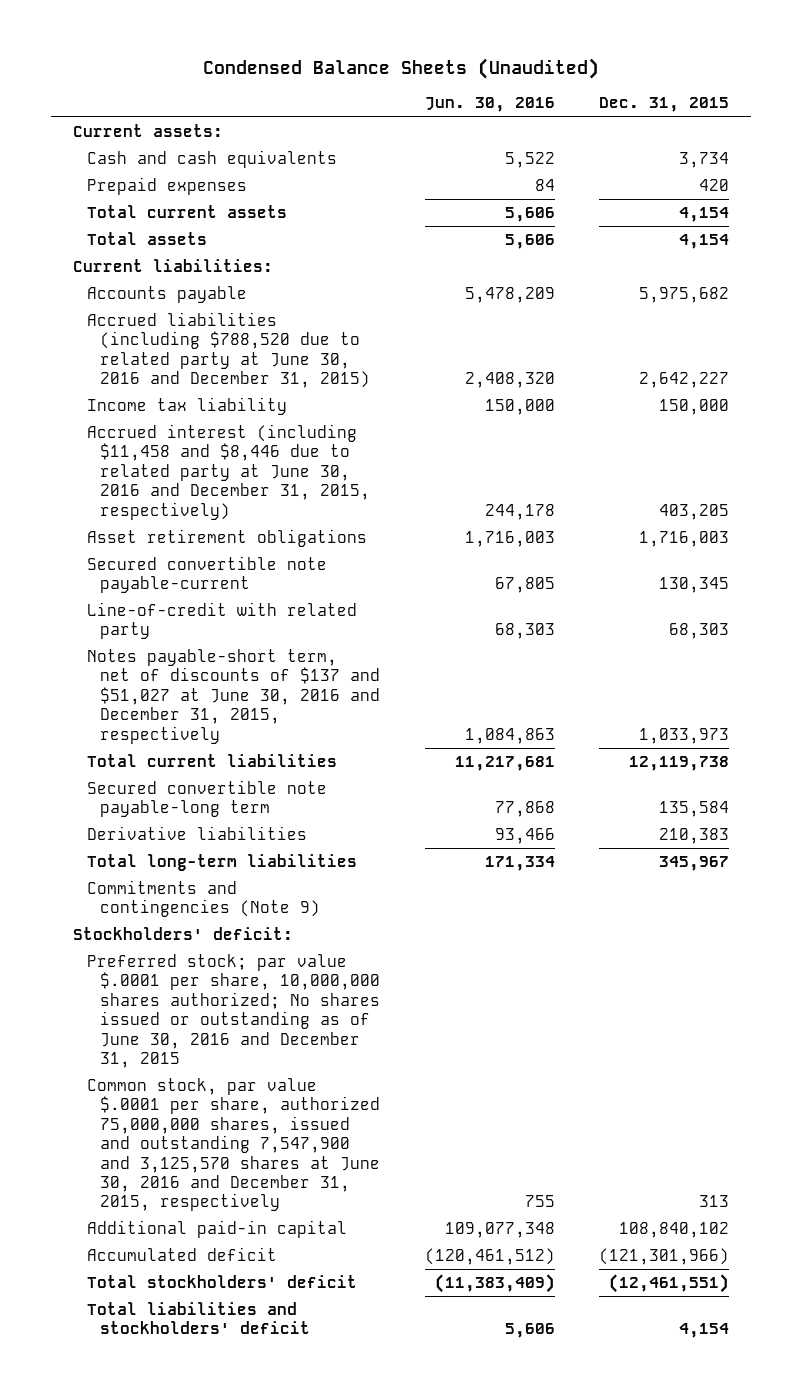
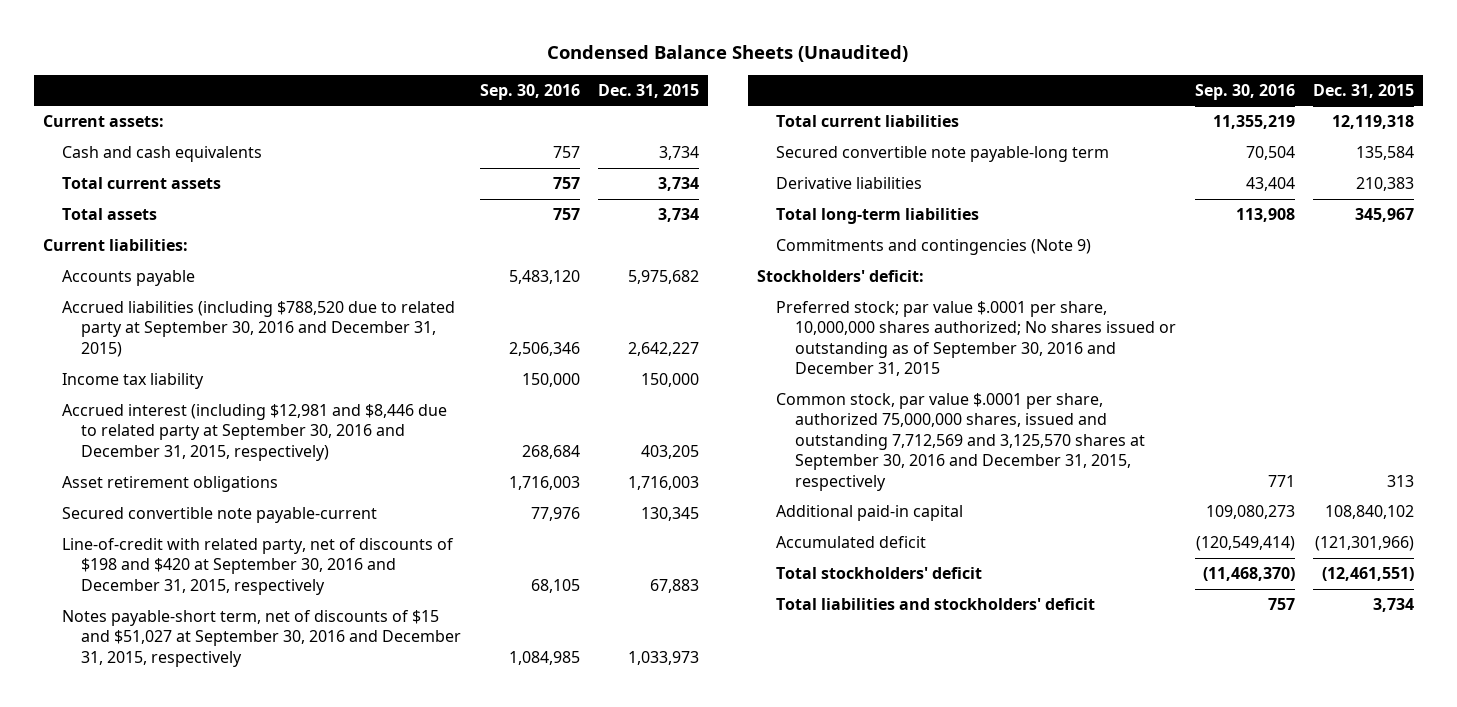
[424,97,555,113] Jun. 30, 2016 -> none
none -> [480,83,581,100] Sep. 30, 2016
[86,176,247,195] Prepaid expenses -> none
[678,206,729,222] 4,154 -> [658,177,700,192] 3,734
[678,233,729,249] 4,154 -> [658,208,700,223] 3,734
[86,311,371,389] Accrued liabilities (including $788,520 due to related party at June 30, 2016 and December 31, 2015) -> [62,301,456,357] Accrued liabilities (including $788,520 due to related party at September 30, 2016 and December 31, 2015)
[86,423,371,520] Accrued interest (including $11,458 and $8,446 due to related party at June 30, 2016 and December 31, 2015, respectively) -> [62,404,448,461] Accrued interest (including $12,981 and $8,446 due to related party at September 30, 2016 and December 31, 2015, respectively)
[86,601,357,640] Line-of-credit with related party -> [62,538,455,595] Line-of-credit with related party, net of discounts of $198 and $420 at September 30, 2016 and December 31, 2015, respectively
[668,623,729,640] 68,303 -> [650,578,700,593] 67,883
[86,648,381,744] Notes payable-short term, net of discounts of $137 and $51,027 at June 30, 2016 and December 31, 2015, respectively -> [62,610,462,667] Notes payable-short term, net of discounts of $15 and $51,027 at September 30, 2016 and December 31, 2015, respectively
[628,755,729,771] 12,119,738 -> [1331,115,1414,130] 12,119,318
[86,953,381,1068] Preferred stock; par value $.0001 per share, 10,000,000 shares authorized; No shares issued or outstanding as of June 30, 2016 and December 31, 2015 -> [776,301,1177,377] Preferred stock; par value $.0001 per share, 10,000,000 shares authorized; No shares issued or outstanding as of September 30, 2016 and December 31, 2015
[86,1077,381,1212] Common stock, par value $.0001 per share, authorized 75,000,000 shares, issued and outstanding 7,547,900 and 3,125,570 shares at June 30, 2016 and December 31, 2015, respectively -> [776,393,1146,491] Common stock, par value $.0001 per share, authorized 75,000,000 shares, issued and outstanding 7,712,569 and 3,125,570 shares at September 30, 2016 and December 31, 2015, respectively
[678,1323,729,1339] 4,154 -> [1372,598,1414,613] 3,734

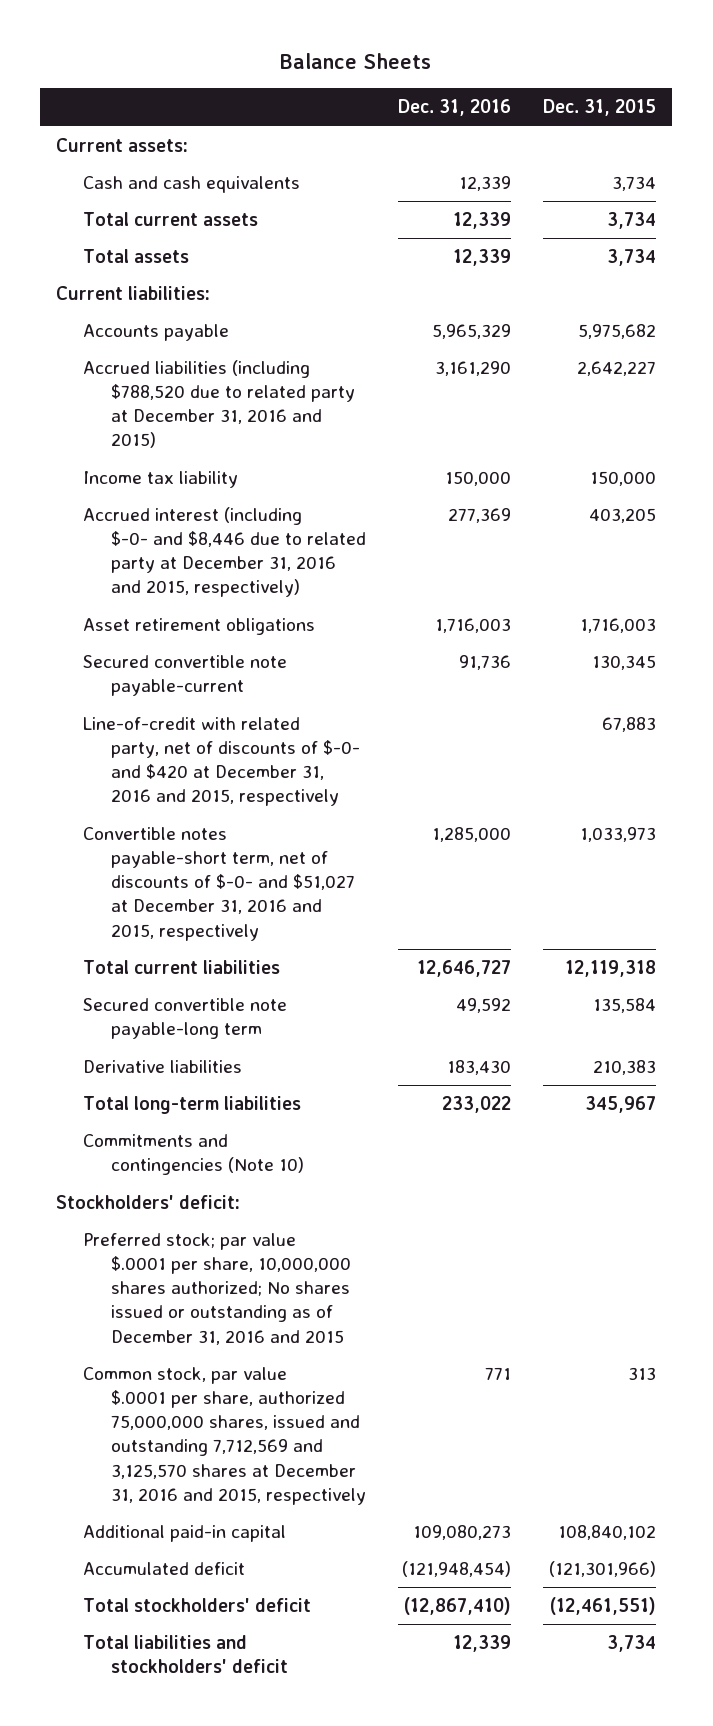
[547,44,909,62] Condensed Balance Sheets (Unaudited) -> [280,53,432,70] Balance Sheets
[480,83,581,100] Sep. 30, 2016 -> none
none -> [397,99,511,117] Dec. 31, 2016
[62,301,456,357] Accrued liabilities (including $788,520 due to related party at September 30, 2016 and December 31, 2015) -> [83,360,355,449] Accrued liabilities (including $788,520 due to related party at December 31, 2016 and 2015)
[62,404,448,461] Accrued interest (including $12,981 and $8,446 due to related party at September 30, 2016 and December 31, 2015, respectively) -> [83,507,366,598] Accrued interest (including $-0- and $8,446 due to related party at December 31, 2016 and 2015, respectively)
[62,538,455,595] Line-of-credit with related party, net of discounts of $198 and $420 at September 30, 2016 and December 31, 2015, respectively -> [83,717,360,807] Line-of-credit with related party, net of discounts of $-0- and $420 at December 31, 2016 and 2015, respectively
[62,610,462,667] Notes payable-short term, net of discounts of $15 and $51,027 at September 30, 2016 and December 31, 2015, respectively -> [83,827,355,941] Convertible notes payable-short term, net of discounts of $-0- and $51,027 at December 31, 2016 and 2015, respectively
[776,239,1092,256] Commitments and contingencies (Note 9) -> [83,1134,304,1176] Commitments and contingencies (Note 10)
[776,301,1177,377] Preferred stock; par value $.0001 per share, 10,000,000 shares authorized; No shares issued or outstanding as of September 30, 2016 and December 31, 2015 -> [83,1233,351,1345] Preferred stock; par value $.0001 per share, 10,000,000 shares authorized; No shares issued or outstanding as of December 31, 2016 and 2015
[776,393,1146,491] Common stock, par value $.0001 per share, authorized 75,000,000 shares, issued and outstanding 7,712,569 and 3,125,570 shares at September 30, 2016 and December 31, 2015, respectively -> [83,1367,366,1505] Common stock, par value $.0001 per share, authorized 75,000,000 shares, issued and outstanding 7,712,569 and 3,125,570 shares at December 31, 2016 and 2015, respectively

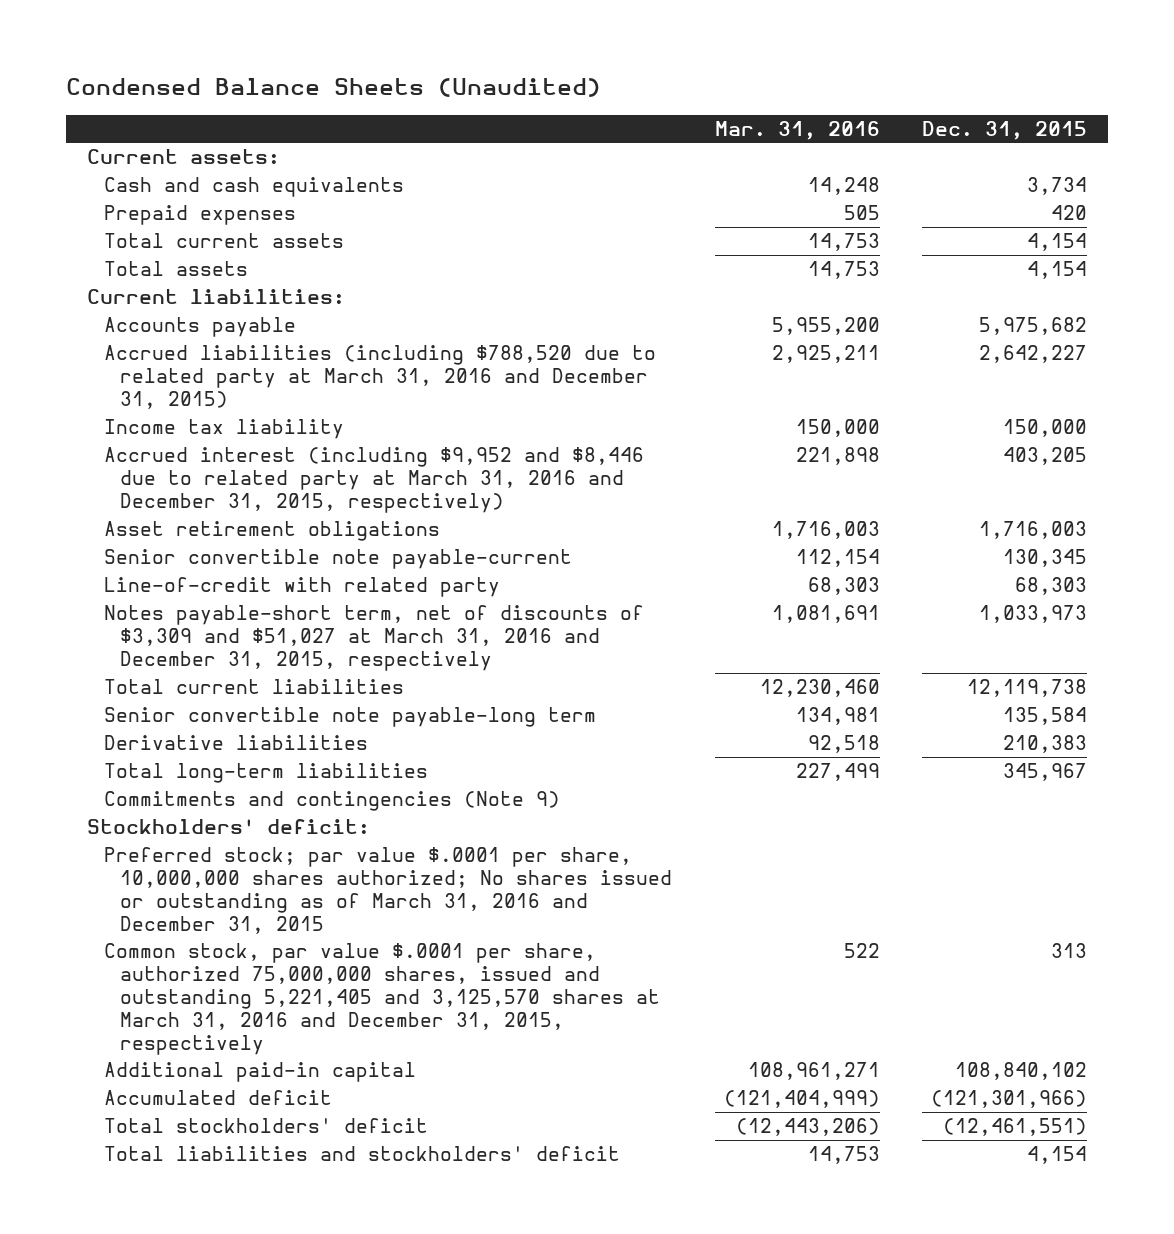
[280,53,432,70] Balance Sheets -> [65,78,601,98] Condensed Balance Sheets (Unaudited)
[397,99,511,117] Dec. 31, 2016 -> none
none -> [714,120,880,140] Mar. 31, 2016
none -> [103,205,296,226] Prepaid expenses
[607,212,657,230] 3,734 -> [1027,233,1088,252] 4,154
[607,249,657,267] 3,734 -> [1027,261,1088,280] 4,154
[83,360,355,449] Accrued liabilities (including $788,520 due to related party at December 31, 2016 and 2015) -> [103,345,656,409] Accrued liabilities (including $788,520 due to related party at March 31, 2016 and December 31, 2015)
[83,507,366,598] Accrued interest (including $-0- and $8,446 due to related party at December 31, 2016 and 2015, respectively) -> [103,447,644,513] Accrued interest (including $9,952 and $8,446 due to related party at March 31, 2016 and December 31, 2015, respectively)
[83,655,288,697] Secured convertible note payable-current -> [103,549,572,570] Senior convertible note payable-current
[83,717,360,807] Line-of-credit with related party, net of discounts of $-0- and $420 at December 31, 2016 and 2015, respectively -> [103,577,500,598] Line-of-credit with related party
[602,717,657,733] 67,883 -> [1015,577,1088,596] 68,303
[83,827,355,941] Convertible notes payable-short term, net of discounts of $-0- and $51,027 at December 31, 2016 and 2015, respectively -> [103,605,644,671] Notes payable-short term, net of discounts of $3,309 and $51,027 at March 31, 2016 and December 31, 2015, respectively
[565,960,657,978] 12,119,318 -> [967,679,1088,698] 12,119,738
[83,998,288,1040] Secured convertible note payable-long term -> [103,707,596,728] Senior convertible note payable-long term
[83,1134,304,1176] Commitments and contingencies (Note 10) -> [103,791,560,812] Commitments and contingencies (Note 9)
[83,1233,351,1345] Preferred stock; par value $.0001 per share, 10,000,000 shares authorized; No shares issued or outstanding as of December 31, 2016 and 2015 -> [103,847,673,934] Preferred stock; par value $.0001 per share, 10,000,000 shares authorized; No shares issued or outstanding as of March 31, 2016 and December 31, 2015
[83,1367,366,1505] Common stock, par value $.0001 per share, authorized 75,000,000 shares, issued and outstanding 7,712,569 and 3,125,570 shares at December 31, 2016 and 2015, respectively -> [103,943,661,1055] Common stock, par value $.0001 per share, authorized 75,000,000 shares, issued and outstanding 5,221,405 and 3,125,570 shares at March 31, 2016 and December 31, 2015, respectively
[607,1635,657,1653] 3,734 -> [1027,1146,1088,1165] 4,154

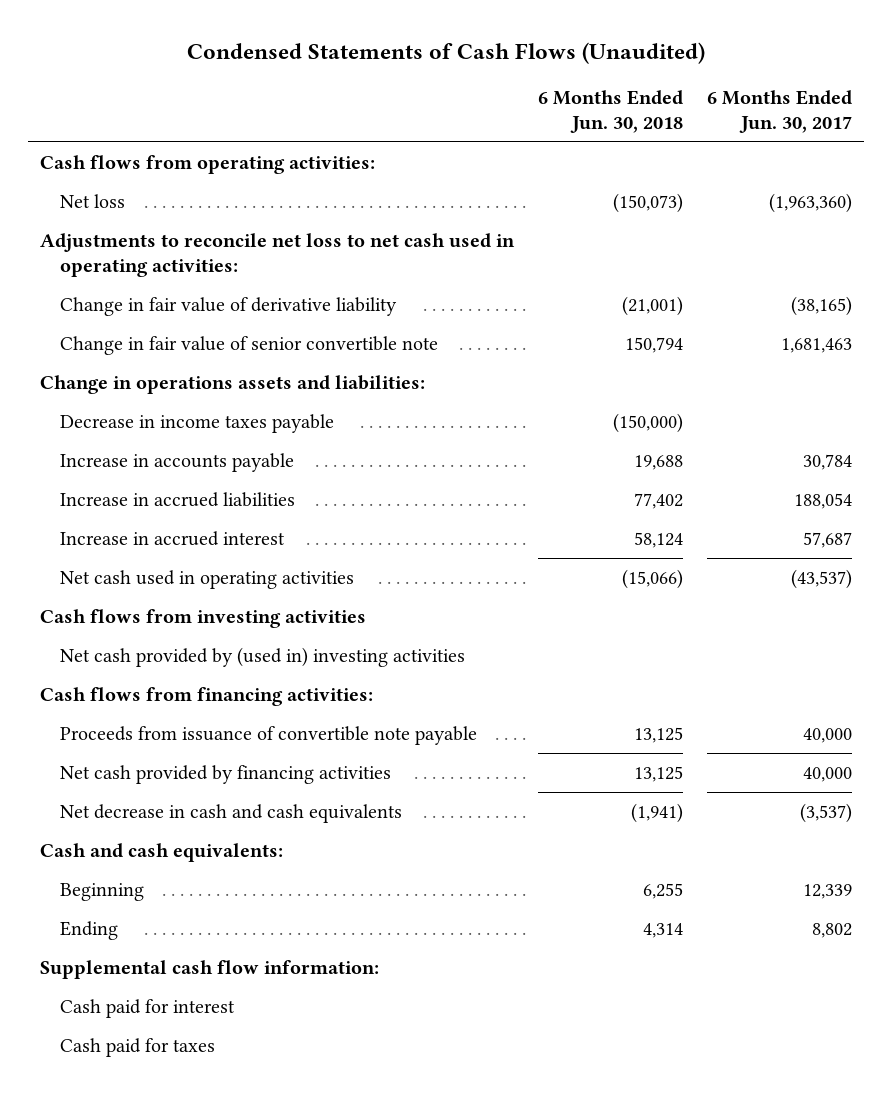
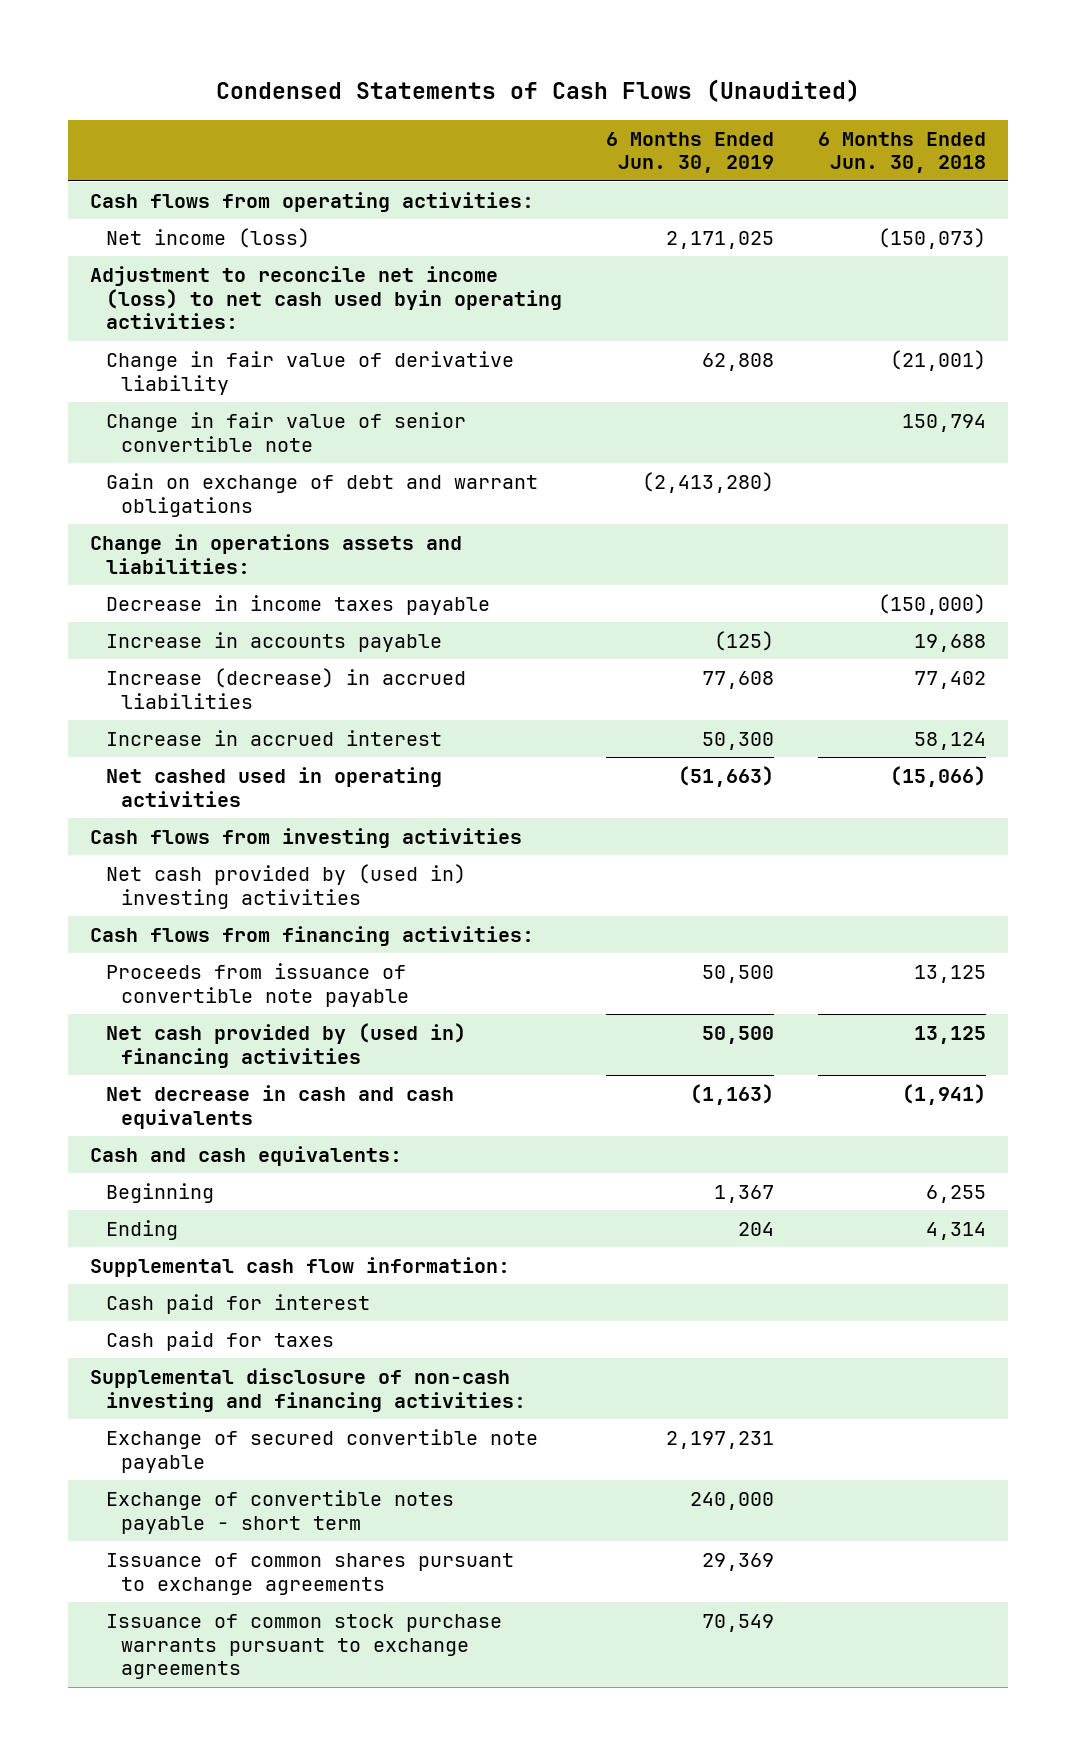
[706,90,852,134] 6 Months Ended Jun. 30, 2017 -> none
none -> [605,131,774,174] 6 Months Ended Jun. 30, 2019
[60,193,126,208] Net loss -> [105,227,310,248] Net income (loss)
[39,232,515,277] Adjustments to reconcile net loss to net cash used in operating activities: -> [90,265,562,330] Adjustment to reconcile net income (loss) to net cash used byin operating activities:
none -> [105,472,538,517] Gain on exchange of debt and warrant obligations
[60,491,296,507] Increase in accrued liabilities -> [105,667,466,709] Increase (decrease) in accrued liabilities
[60,569,355,589] Net cash used in operating activities -> [105,766,442,807] Net cashed used in operating activities
[60,764,392,784] Net cash provided by financing activities -> [105,1022,466,1068] Net cash provided by (used in) financing activities
none -> [90,1367,526,1412] Supplemental disclosure of non-cash investing and financing activities:
none -> [105,1428,538,1473] Exchange of secured convertible note payable
none -> [105,1489,454,1534] Exchange of convertible notes payable - short term
none -> [105,1552,514,1595] Issuance of common shares pursuant to exchange agreements
none -> [105,1613,502,1680] Issuance of common stock purchase warrants pursuant to exchange agreements

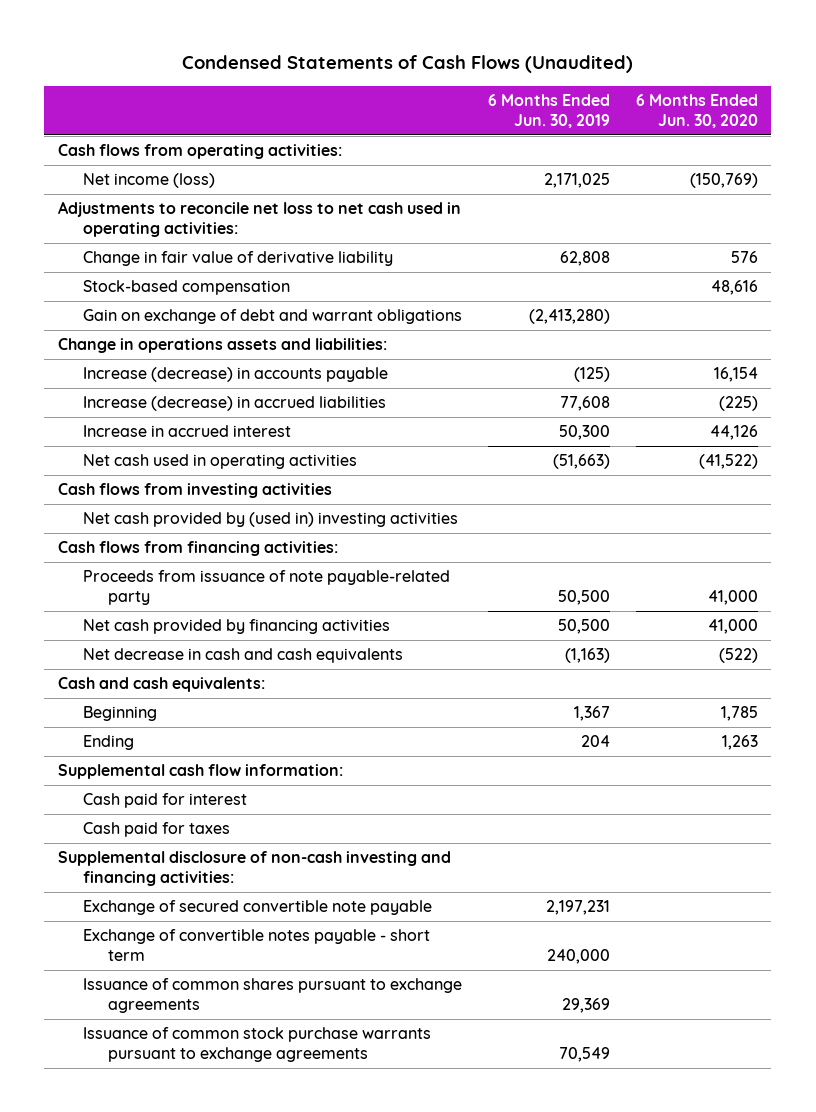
[818,131,987,174] 6 Months Ended Jun. 30, 2018 -> none
none -> [636,93,759,128] 6 Months Ended Jun. 30, 2020
[90,265,562,330] Adjustment to reconcile net income (loss) to net cash used byin operating activities: -> [57,201,461,238] Adjustments to reconcile net loss to net cash used in operating activities:
[105,411,466,452] Change in fair value of senior convertible note -> none
none -> [82,280,290,296] Stock-based compensation
[105,594,490,615] Decrease in income taxes payable -> none
[105,631,442,652] Increase in accounts payable -> [82,367,388,383] Increase (decrease) in accounts payable
[105,766,442,807] Net cashed used in operating activities -> [82,454,357,470] Net cash used in operating activities
[105,962,410,1007] Proceeds from issuance of convertible note payable -> [82,570,450,606] Proceeds from issuance of note payable-related party
[105,1022,466,1068] Net cash provided by (used in) financing activities -> [82,619,390,635] Net cash provided by financing activities

